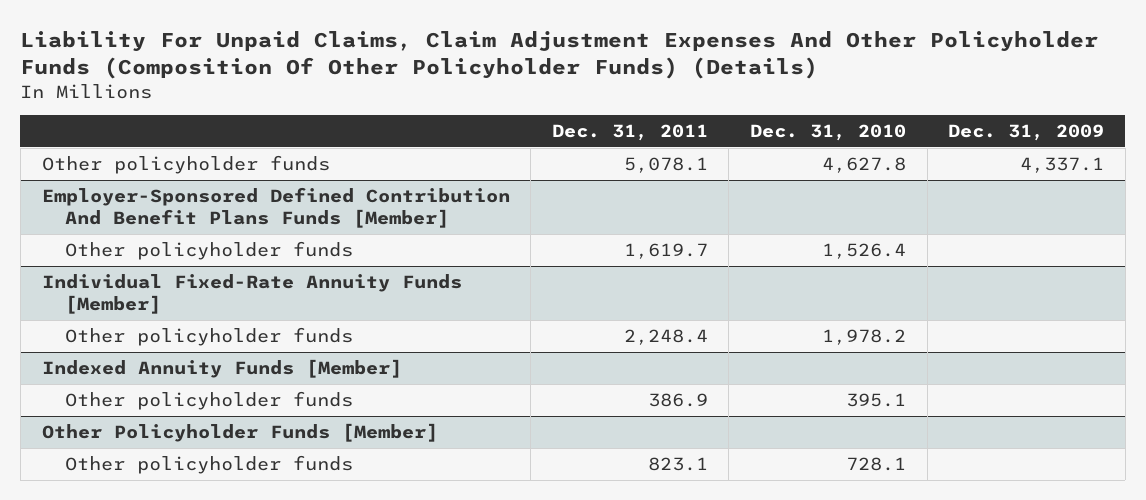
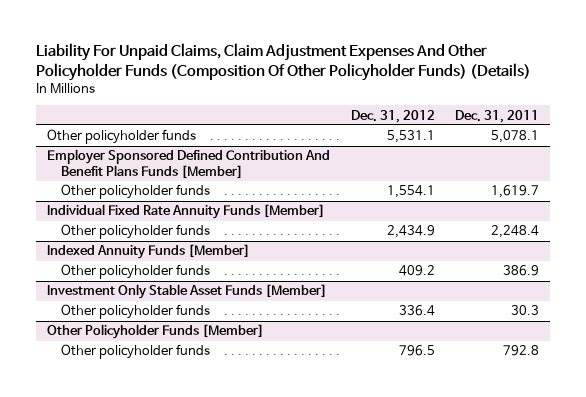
[749,123,906,141] Dec. 31, 2010 -> none
[948,123,1105,141] Dec. 31, 2009 -> none
none -> [350,109,435,123] Dec. 31, 2012
[41,186,510,229] Employer-Sponsored Defined Contribution And Benefit Plans Funds [Member] -> [46,149,330,180] Employer Sponsored Defined Contribution And Benefit Plans Funds [Member]
[41,273,462,315] Individual Fixed-Rate Annuity Funds [Member] -> [46,204,325,220] Individual Fixed Rate Annuity Funds [Member]
none -> [46,284,327,300] Investment Only Stable Asset Funds [Member]
none -> [60,304,210,320] Other policyholder funds
[647,456,708,471] 823.1 -> [503,345,540,357] 792.8

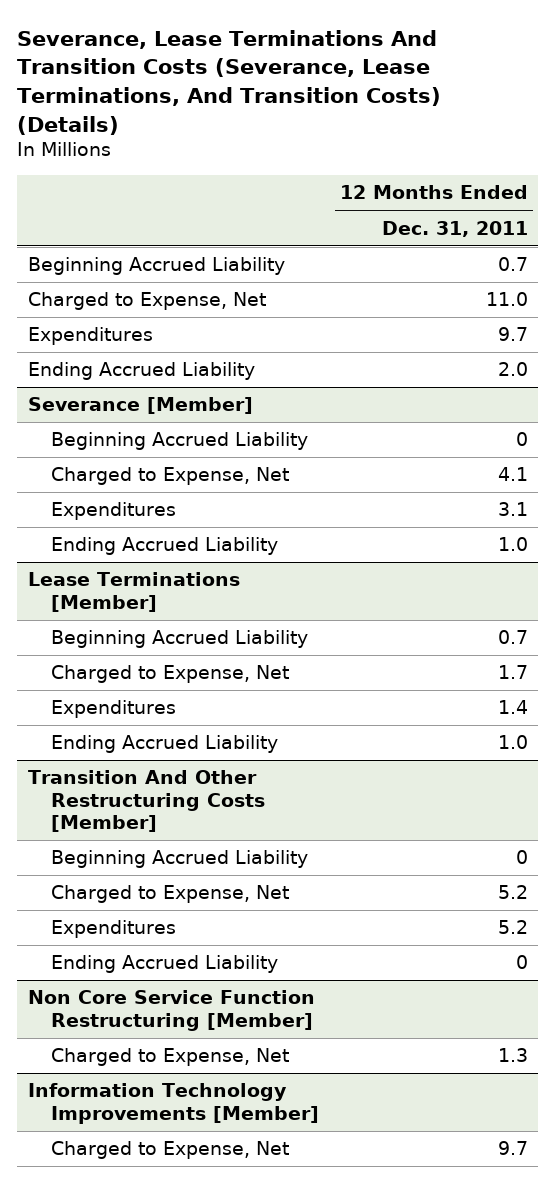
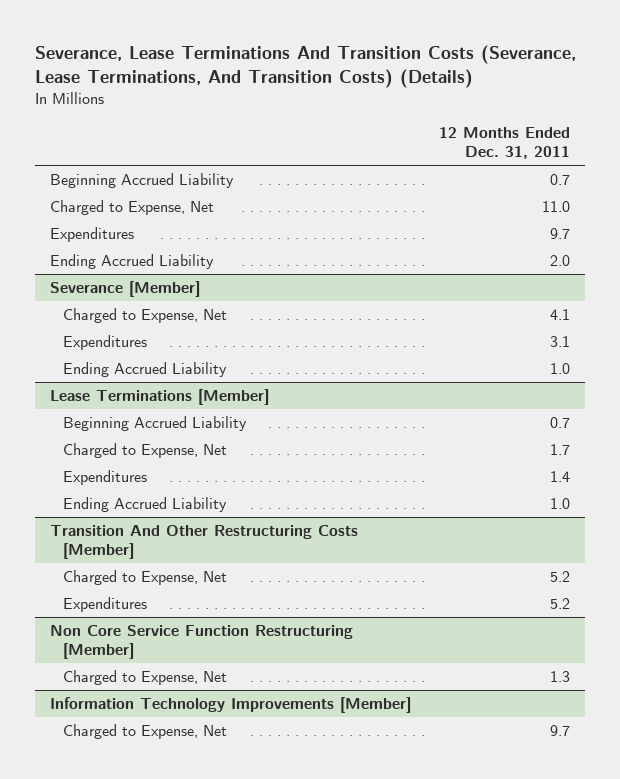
[50,432,308,451] Beginning Accrued Liability -> none
[50,850,308,869] Beginning Accrued Liability -> none
[50,955,278,974] Ending Accrued Liability -> none

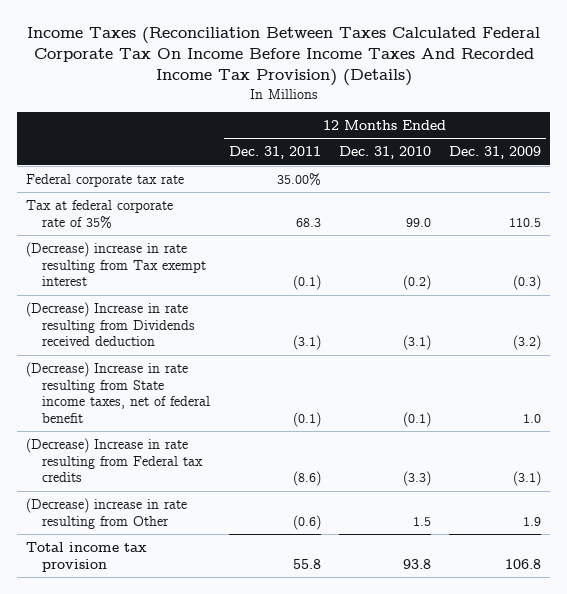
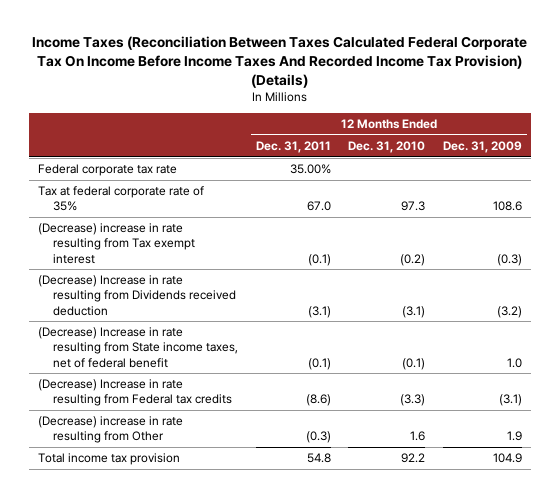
[295,217,321,227] 68.3 -> [306,201,331,212] 67.0
[405,217,431,227] 99.0 -> [401,201,426,212] 97.3
[509,217,542,227] 110.5 -> [493,201,523,212] 108.6
[292,514,321,530] (0.6) -> [305,431,331,444] (0.3)
[412,516,431,526] 1.5 -> [410,431,426,442] 1.6
[292,558,321,569] 55.8 -> [306,453,331,464] 54.8
[402,558,431,569] 93.8 -> [401,453,426,464] 92.2
[505,558,542,569] 106.8 -> [493,453,523,464] 104.9

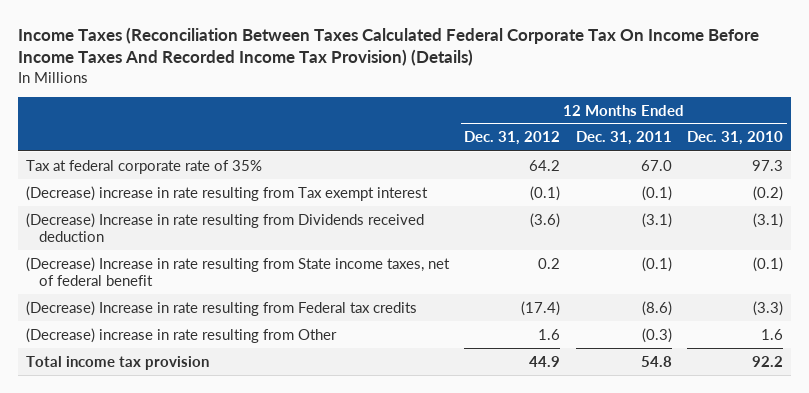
[443,141,523,154] Dec. 31, 2009 -> none
none -> [464,131,561,146] Dec. 31, 2012
[37,164,177,177] Federal corporate tax rate -> none

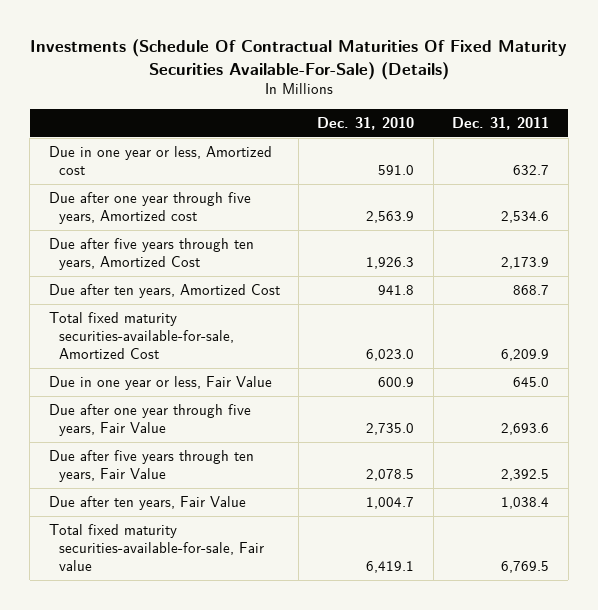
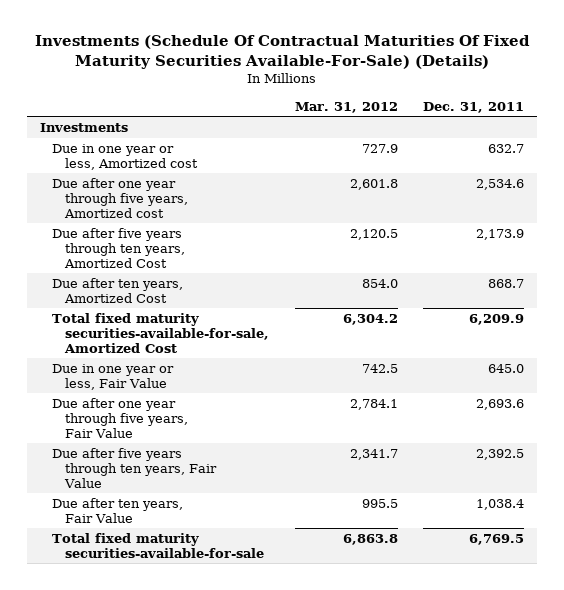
[317,116,415,130] Dec. 31, 2010 -> none
none -> [294,101,398,113] Mar. 31, 2012
none -> [39,122,128,132] Investments
[48,523,265,572] Total fixed maturity securities-available-for-sale, Fair value -> [52,532,264,558] Total fixed maturity securities-available-for-sale

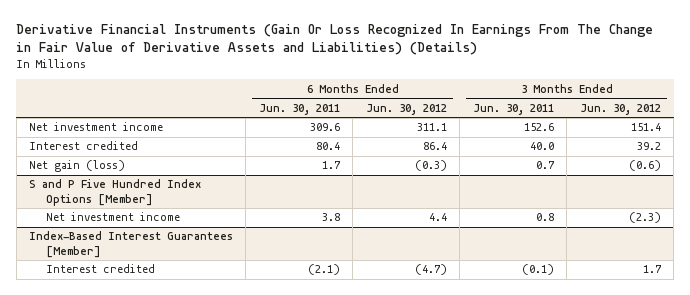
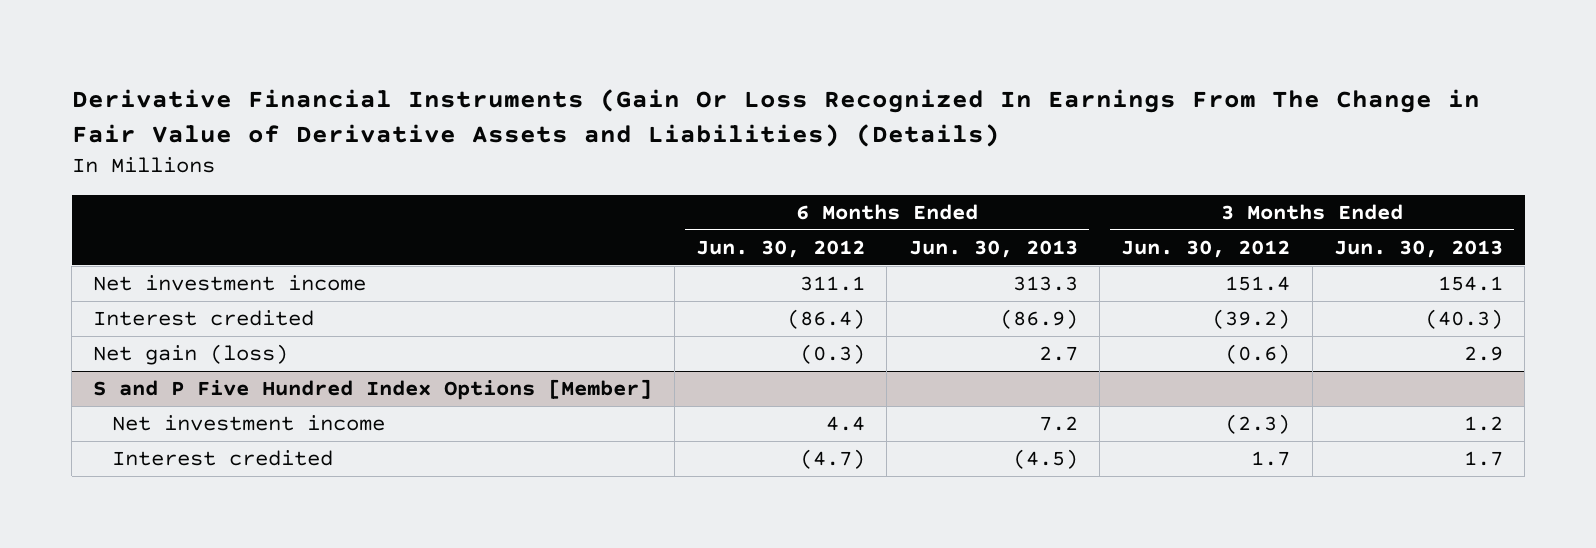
[258,103,340,115] Jun. 30, 2011 -> none
[472,103,554,115] Jun. 30, 2011 -> none
none -> [908,240,1078,259] Jun. 30, 2013
none -> [1333,240,1503,259] Jun. 30, 2013
[422,142,447,151] 86.4 -> [787,309,866,330] (86.4)
[636,142,661,151] 39.2 -> [1212,309,1291,330] (39.2)
[28,231,233,258] Index-Based Interest Guarantees [Member] -> none

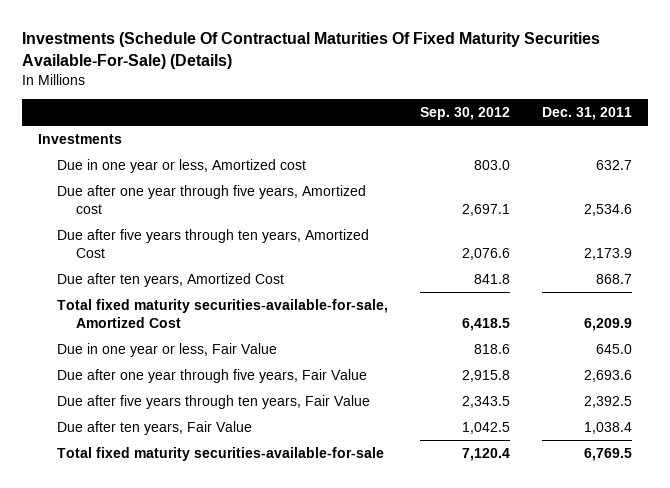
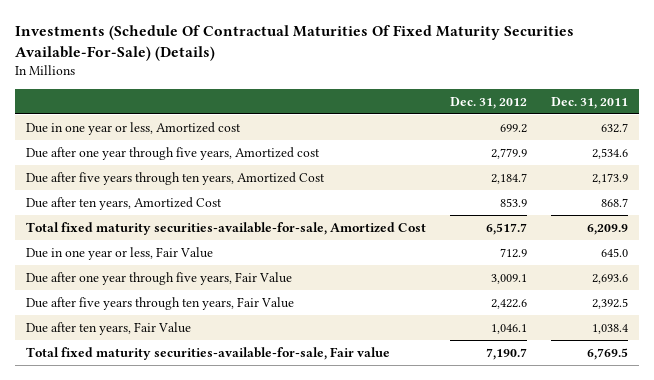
[420,107,511,121] Sep. 30, 2012 -> none
none -> [450,96,528,109] Dec. 31, 2012
[37,134,122,145] Investments -> none
[57,447,385,462] Total fixed maturity securities-available-for-sale -> [26,346,391,360] Total fixed maturity securities-available-for-sale, Fair value

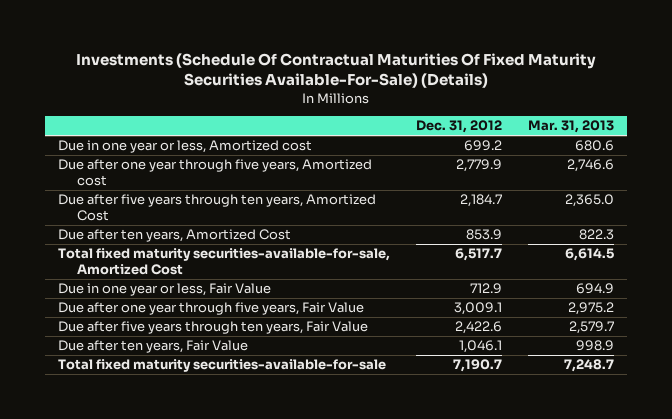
[550,96,628,109] Dec. 31, 2011 -> none
none -> [527,120,614,134] Mar. 31, 2013
[26,346,391,360] Total fixed maturity securities-available-for-sale, Fair value -> [57,359,386,373] Total fixed maturity securities-available-for-sale

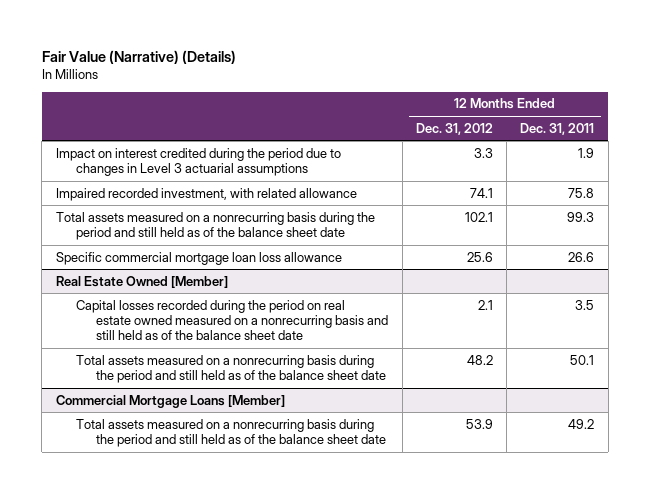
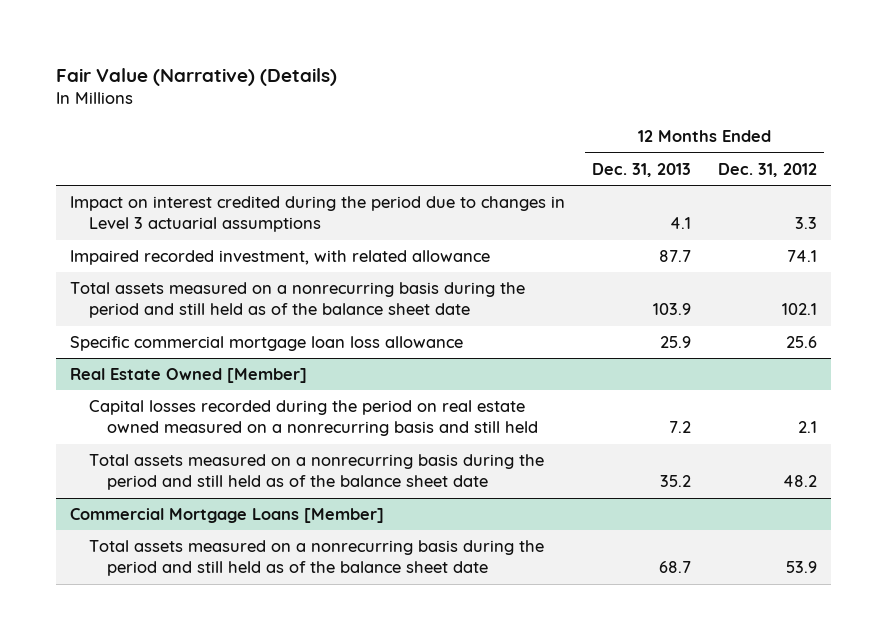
[520,122,595,135] Dec. 31, 2011 -> none
none -> [592,162,692,177] Dec. 31, 2013
[75,299,389,341] Capital losses recorded during the period on real estate owned measured on a nonrecurring basis and still held as of the balance sheet date -> [88,400,539,437] Capital losses recorded during the period on real estate owned measured on a nonrecurring basis and still held

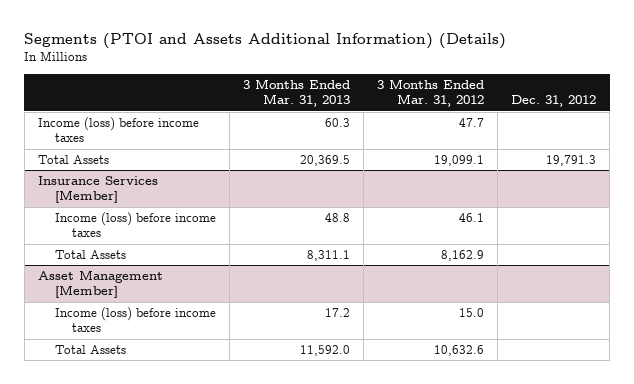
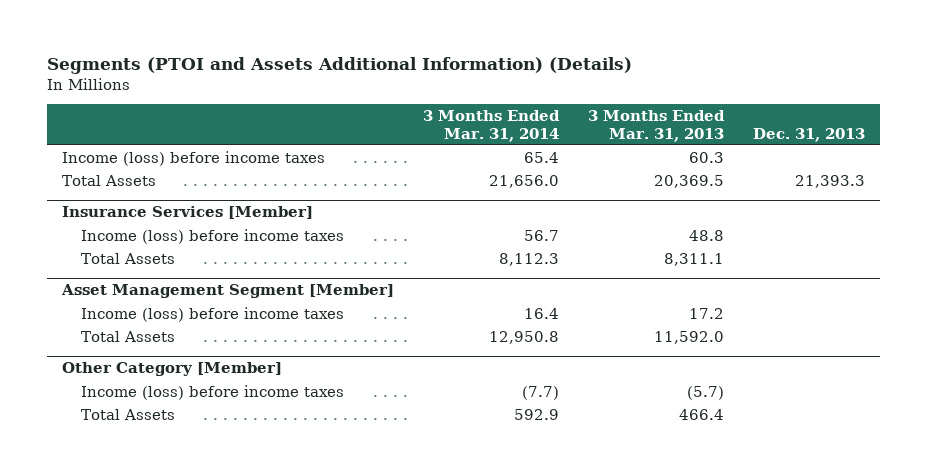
[377,79,485,108] 3 Months Ended Mar. 31, 2012 -> none
[511,95,597,108] Dec. 31, 2012 -> none
none -> [422,110,560,142] 3 Months Ended Mar. 31, 2014
none -> [753,127,866,142] Dec. 31, 2013
[37,270,163,299] Asset Management [Member] -> [60,284,394,299] Asset Management Segment [Member]
none -> [61,362,282,377] Other Category [Member]
none -> [80,384,344,400] Income (loss) before income taxes
none -> [80,408,175,420] Total Assets

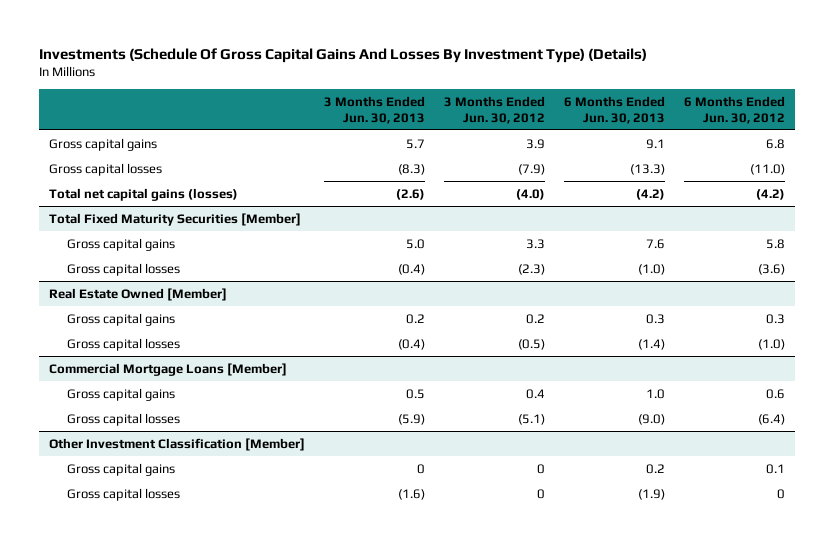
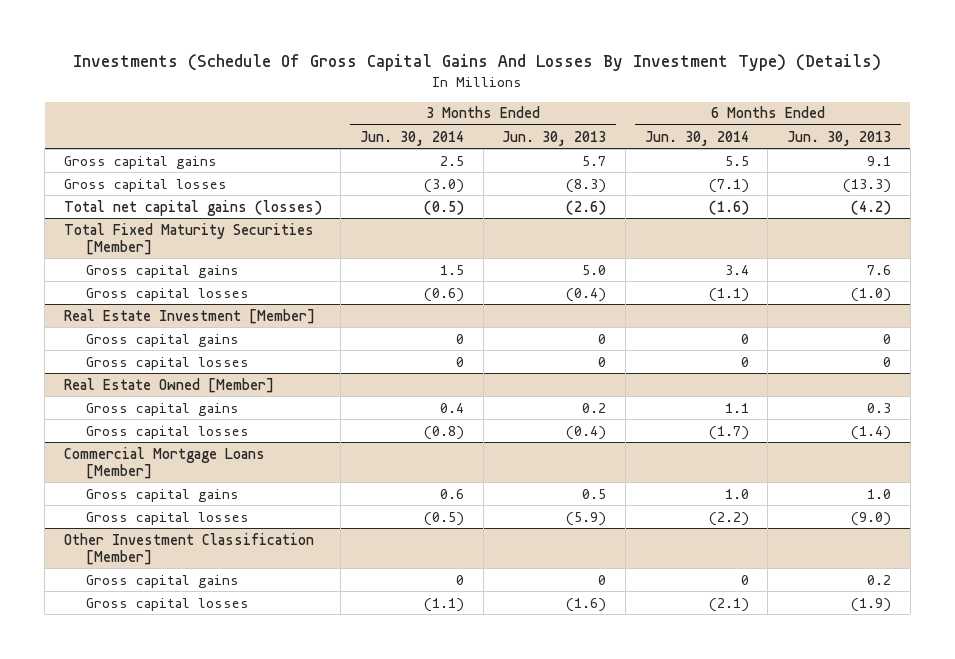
[443,95,545,124] 3 Months Ended Jun. 30, 2012 -> none
[684,95,786,124] 6 Months Ended Jun. 30, 2012 -> none
none -> [360,130,465,146] Jun. 30, 2014
none -> [644,130,749,146] Jun. 30, 2014
none -> [63,308,315,324] Real Estate Investment [Member]
none -> [85,333,239,347] Gross capital gains
none -> [85,356,249,370] Gross capital losses

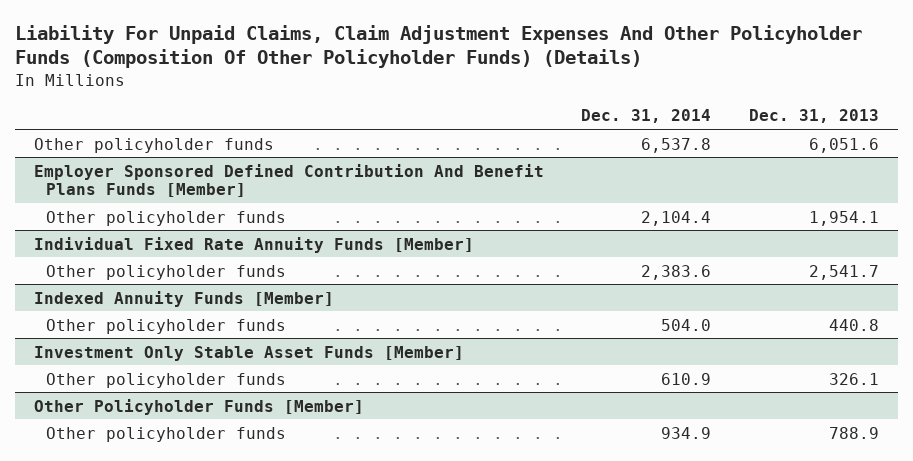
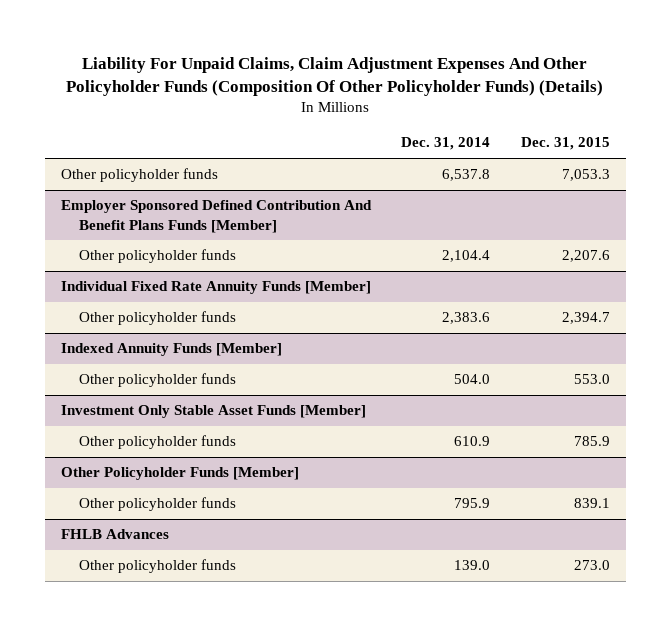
[749,109,880,124] Dec. 31, 2013 -> none
none -> [521,137,611,151] Dec. 31, 2015
[661,426,712,439] 934.9 -> [454,498,491,509] 795.9
none -> [60,529,169,540] FHLB Advances
none -> [78,559,236,574] Other policyholder funds

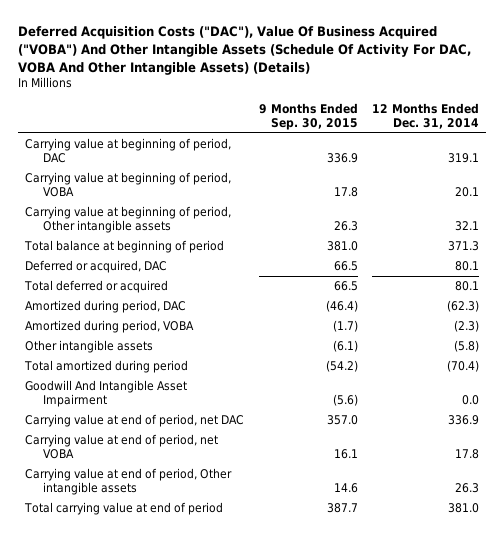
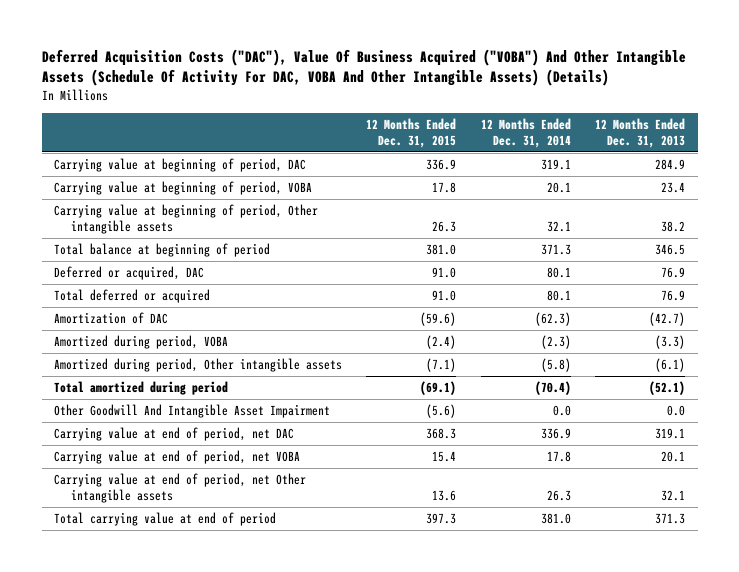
[258,103,358,130] 9 Months Ended Sep. 30, 2015 -> none
none -> [366,118,457,148] 12 Months Ended Dec. 31, 2015
none -> [595,118,686,148] 12 Months Ended Dec. 31, 2013
[25,300,187,314] Amortized during period, DAC -> [53,312,168,325] Amortization of DAC
[25,340,154,354] Other intangible assets -> [53,358,342,373] Amortized during period, Other intangible assets
[25,380,188,407] Goodwill And Intangible Asset Impairment -> [53,404,330,419] Other Goodwill And Intangible Asset Impairment
[25,468,233,495] Carrying value at end of period, Other intangible assets -> [53,473,306,503] Carrying value at end of period, net Other intangible assets

